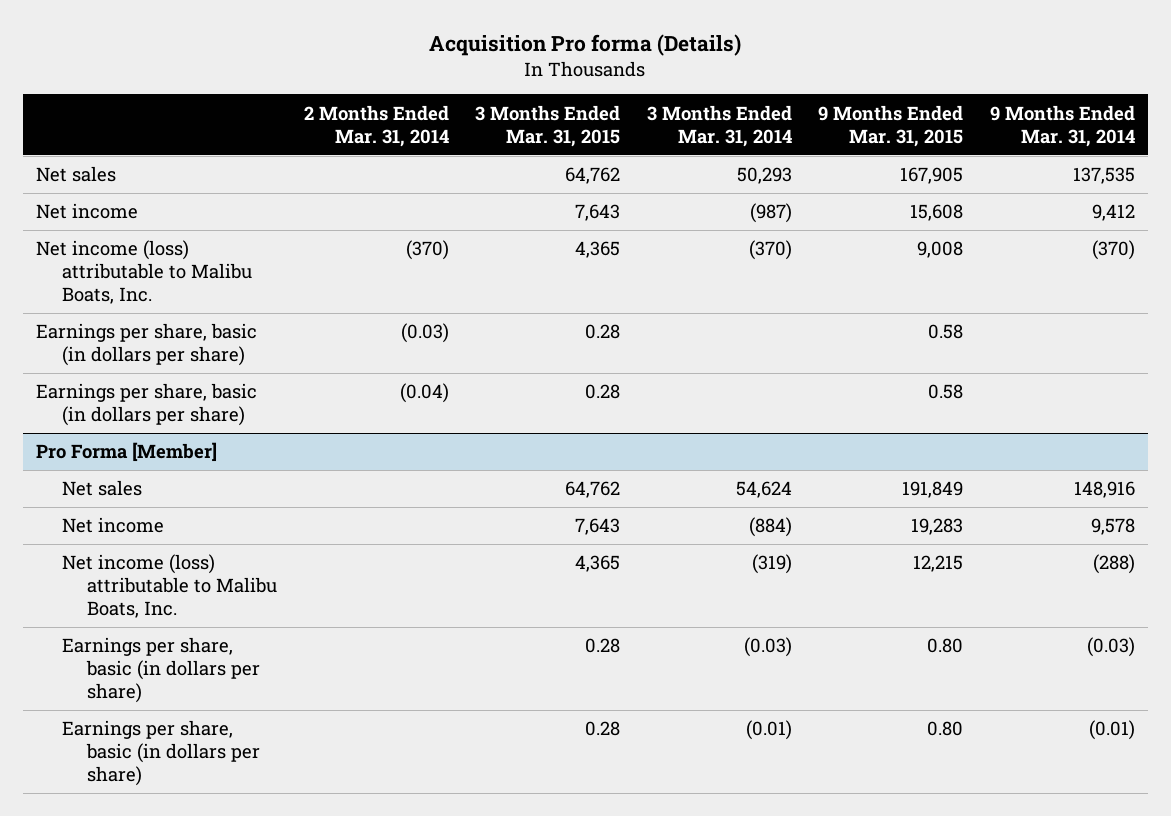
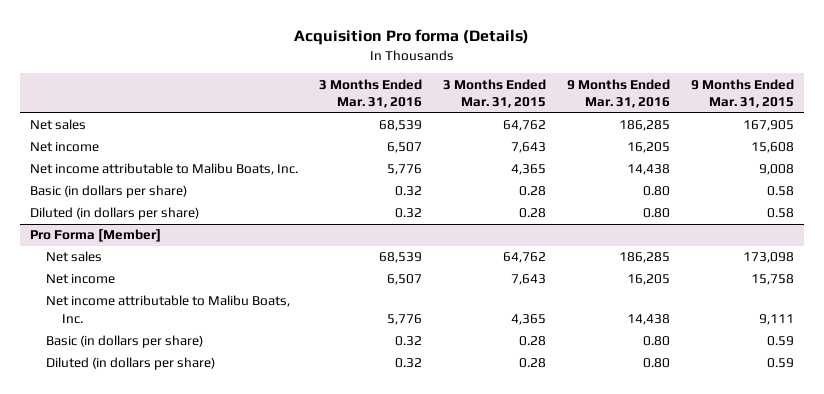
[303,104,449,147] 2 Months Ended Mar. 31, 2014 -> none
[646,104,792,147] 3 Months Ended Mar. 31, 2014 -> none
[989,104,1135,147] 9 Months Ended Mar. 31, 2014 -> none
none -> [319,78,423,109] 3 Months Ended Mar. 31, 2016
none -> [566,78,670,109] 9 Months Ended Mar. 31, 2016
[35,240,252,305] Net income (loss) attributable to Malibu Boats, Inc. -> [30,163,299,176] Net income attributable to Malibu Boats, Inc.
[35,323,257,367] Earnings per share, basic (in dollars per share) -> [30,185,188,199] Basic (in dollars per share)
[35,383,257,427] Earnings per share, basic (in dollars per share) -> [30,207,200,221] Diluted (in dollars per share)
[902,481,964,499] 191,849 -> [742,252,794,264] 173,098
[911,518,964,536] 19,283 -> [750,274,794,286] 15,758
[61,554,278,619] Net income (loss) attributable to Malibu Boats, Inc. -> [46,295,291,325] Net income attributable to Malibu Boats, Inc.
[913,555,964,573] 12,215 -> [758,314,794,326] 9,111
[61,637,261,704] Earnings per share, basic (in dollars per share) -> [46,335,204,349] Basic (in dollars per share)
[927,638,964,654] 0.80 -> [766,336,794,347] 0.59
[61,720,261,787] Earnings per share, basic (in dollars per share) -> [46,357,216,371] Diluted (in dollars per share)
[927,721,964,737] 0.80 -> [766,358,794,369] 0.59

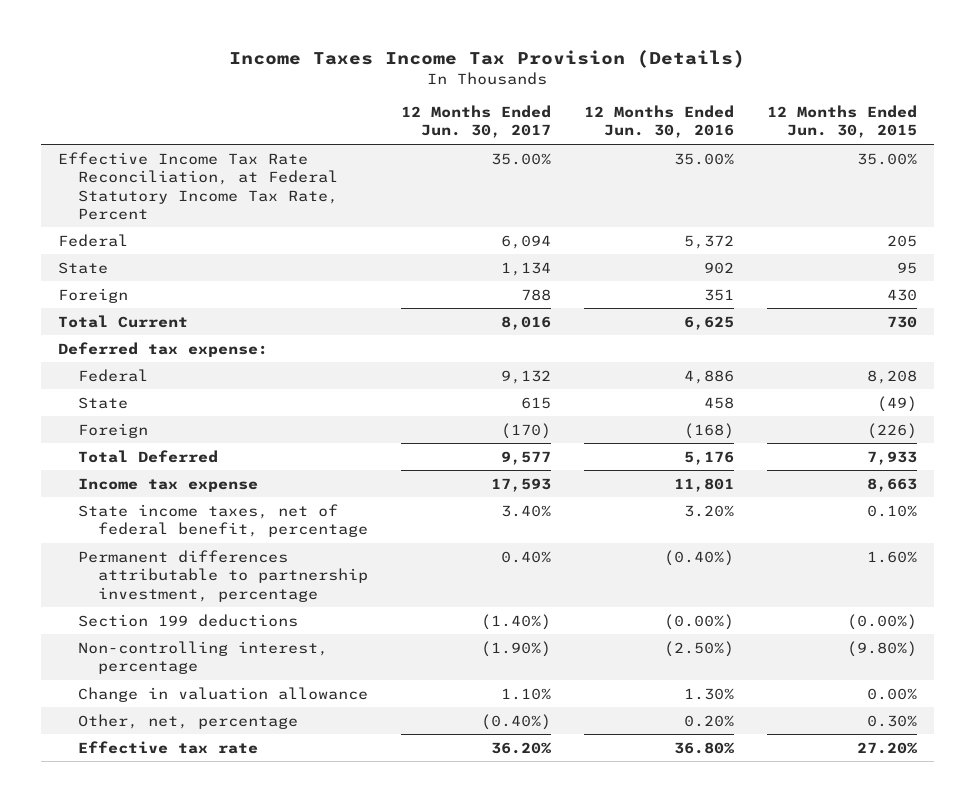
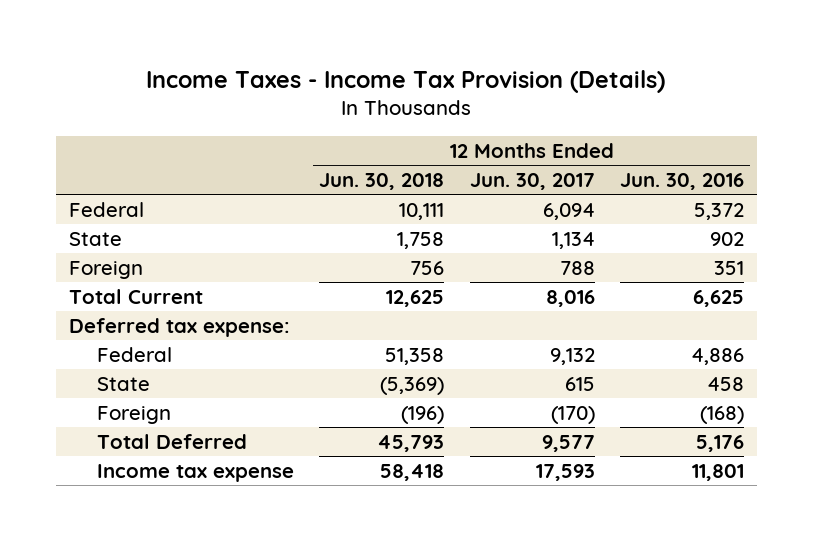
[229,49,746,68] Income Taxes Income Tax Provision (Details) -> [146,69,666,93] Income Taxes - Income Tax Provision (Details)
[767,105,918,139] 12 Months Ended Jun. 30, 2015 -> none
none -> [319,172,445,190] Jun. 30, 2018
[57,151,338,220] Effective Income Tax Rate Reconciliation, at Federal Statutory Income Tax Rate, Percent -> none
[77,503,368,538] State income taxes, net of federal benefit, percentage -> none
[77,549,368,602] Permanent differences attributable to partnership investment, percentage -> none
[77,613,298,627] Section 199 deductions -> none
[77,640,328,675] Non-controlling interest, percentage -> none
[77,686,368,702] Change in valuation allowance -> none
[77,713,298,729] Other, net, percentage -> none
[77,740,258,754] Effective tax rate -> none

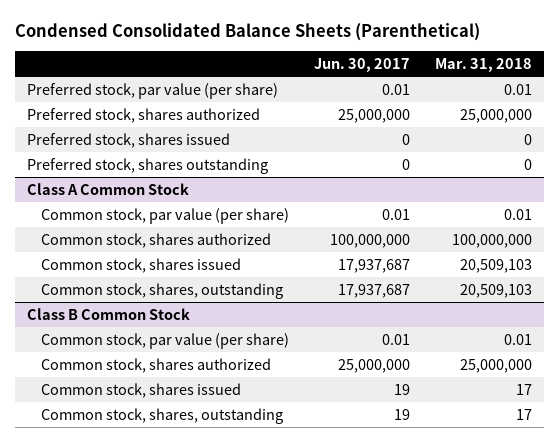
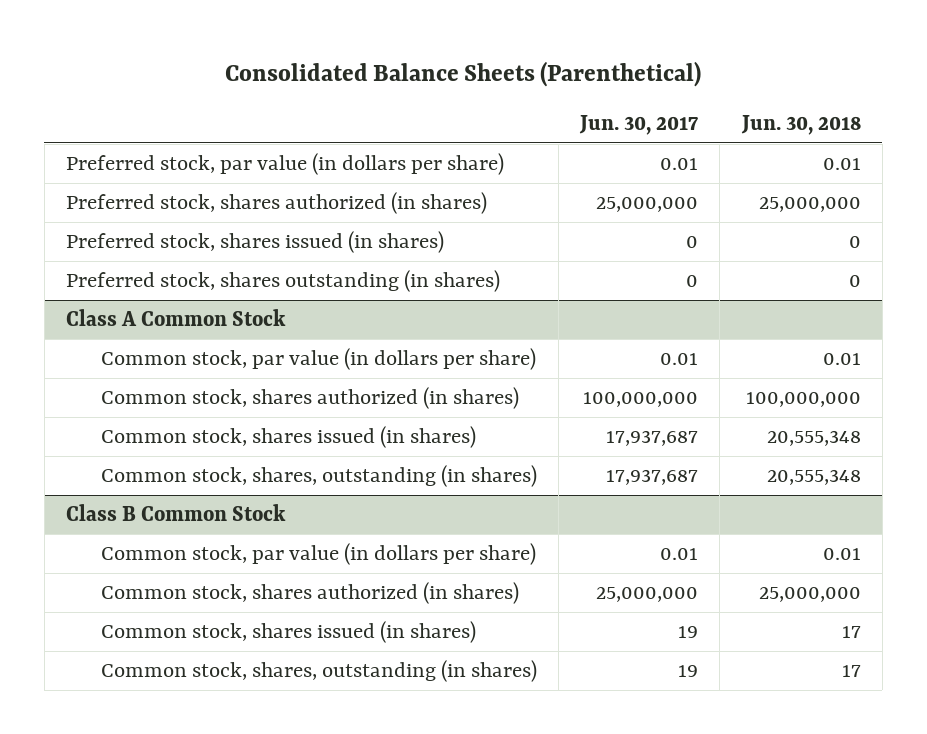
[14,22,480,41] Condensed Consolidated Balance Sheets (Parenthetical) -> [225,60,702,87] Consolidated Balance Sheets (Parenthetical)
[434,57,532,72] Mar. 31, 2018 -> none
none -> [740,115,861,136] Jun. 30, 2018
[27,82,279,99] Preferred stock, par value (per share) -> [65,153,504,176] Preferred stock, par value (in dollars per share)
[27,107,261,123] Preferred stock, shares authorized -> [65,192,487,215] Preferred stock, shares authorized (in shares)
[27,132,231,148] Preferred stock, shares issued -> [65,231,444,254] Preferred stock, shares issued (in shares)
[27,157,269,174] Preferred stock, shares outstanding -> [65,270,500,293] Preferred stock, shares outstanding (in shares)
[40,207,289,224] Common stock, par value (per share) -> [100,348,536,371] Common stock, par value (in dollars per share)
[40,232,271,248] Common stock, shares authorized -> [100,387,519,410] Common stock, shares authorized (in shares)
[40,257,241,273] Common stock, shares issued -> [100,426,476,449] Common stock, shares issued (in shares)
[40,282,283,299] Common stock, shares, outstanding -> [100,465,537,488] Common stock, shares, outstanding (in shares)
[40,332,289,349] Common stock, par value (per share) -> [100,543,536,566] Common stock, par value (in dollars per share)
[40,357,271,373] Common stock, shares authorized -> [100,582,519,605] Common stock, shares authorized (in shares)
[40,382,241,398] Common stock, shares issued -> [100,621,476,644] Common stock, shares issued (in shares)
[40,407,283,424] Common stock, shares, outstanding -> [100,660,537,683] Common stock, shares, outstanding (in shares)

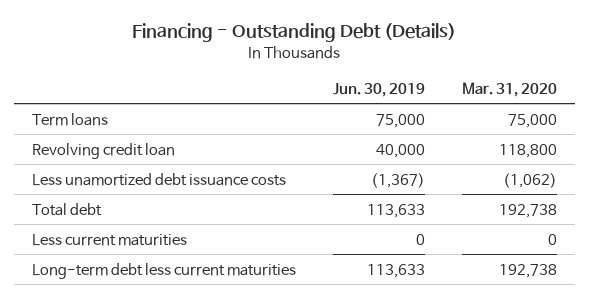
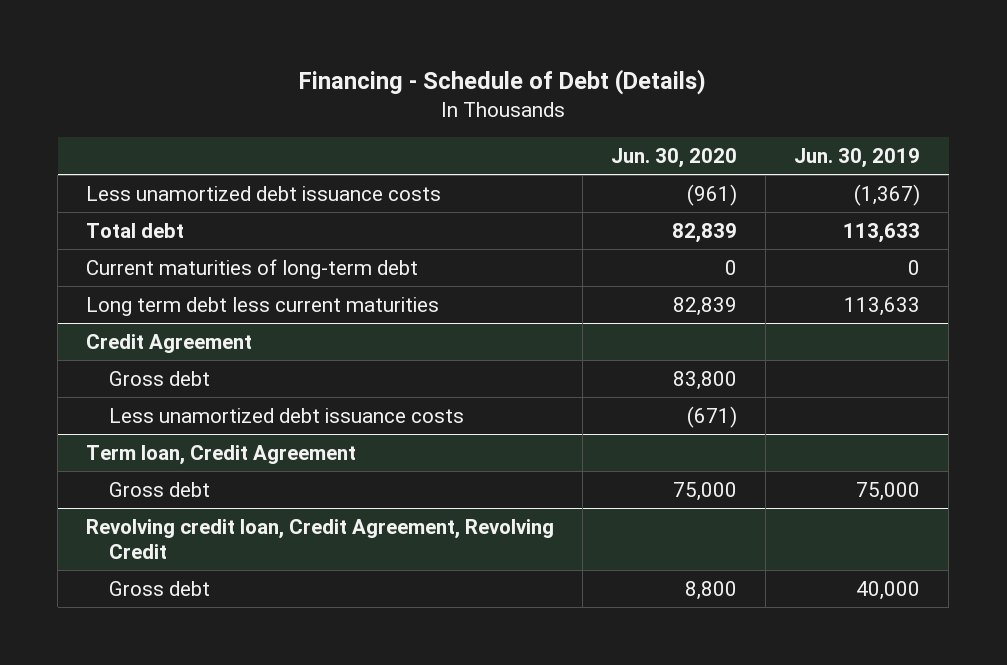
[132,23,457,43] Financing - Outstanding Debt (Details) -> [299,69,707,96] Financing - Schedule of Debt (Details)
[461,81,557,97] Mar. 31, 2020 -> none
none -> [611,147,738,168] Jun. 30, 2020
[32,112,109,126] Term loans -> none
[32,142,176,159] Revolving credit loan -> none
[32,233,188,246] Less current maturities -> [86,258,419,279] Current maturities of long-term debt
[32,262,297,279] Long-term debt less current maturities -> [86,296,440,316] Long term debt less current maturities
none -> [86,333,253,353] Credit Agreement
none -> [108,370,210,386] Gross debt
none -> [108,407,464,423] Less unamortized debt issuance costs
none -> [86,444,357,465] Term loan, Credit Agreement
none -> [108,481,210,497] Gross debt
none -> [86,518,555,560] Revolving credit loan, Credit Agreement, Revolving Credit
none -> [108,580,210,596] Gross debt

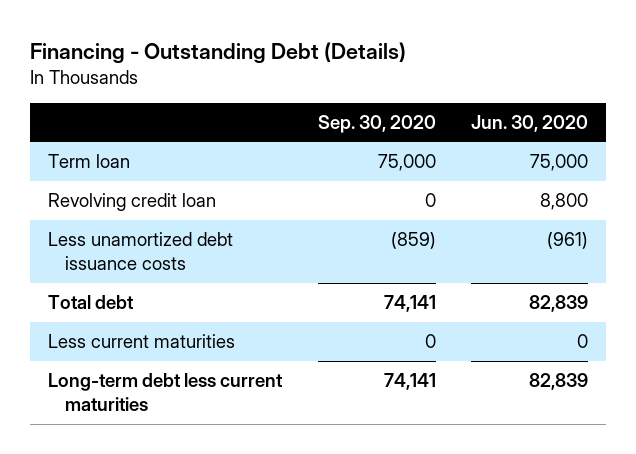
[299,69,707,96] Financing - Schedule of Debt (Details) -> [30,41,407,64] Financing - Outstanding Debt (Details)
[794,147,921,168] Jun. 30, 2019 -> none
none -> [317,114,436,133] Sep. 30, 2020
none -> [47,154,130,169] Term loan
none -> [47,193,216,212] Revolving credit loan
[86,333,253,353] Credit Agreement -> none
[108,370,210,386] Gross debt -> none
[108,407,464,423] Less unamortized debt issuance costs -> none
[86,444,357,465] Term loan, Credit Agreement -> none
[108,481,210,497] Gross debt -> none
[86,518,555,560] Revolving credit loan, Credit Agreement, Revolving Credit -> none
[108,580,210,596] Gross debt -> none
[86,258,419,279] Current maturities of long-term debt -> [47,334,235,349] Less current maturities
[86,296,440,316] Long term debt less current maturities -> [47,373,283,412] Long-term debt less current maturities

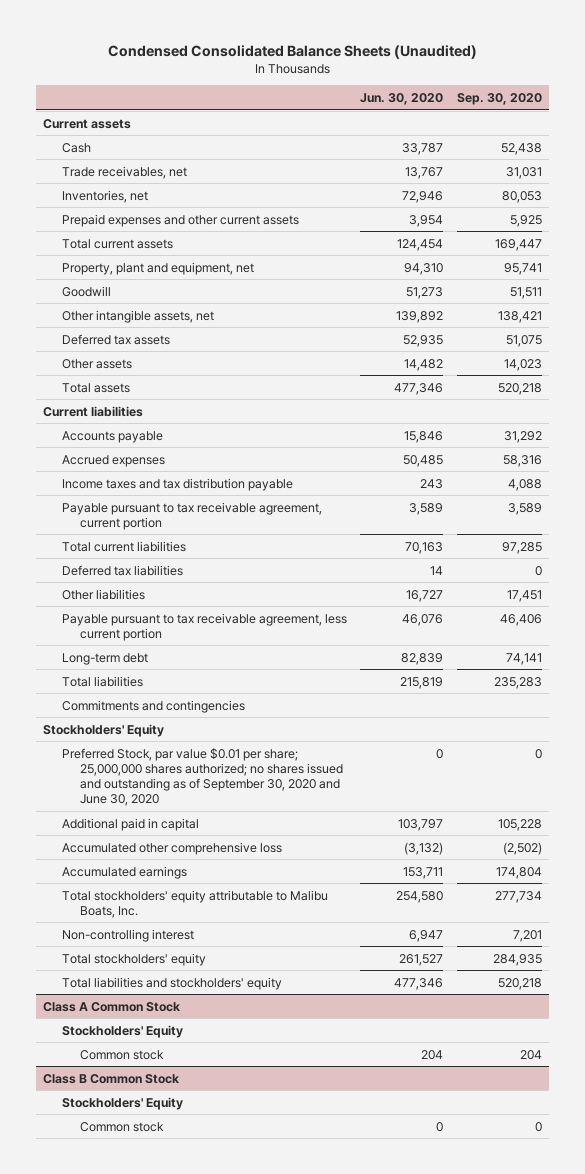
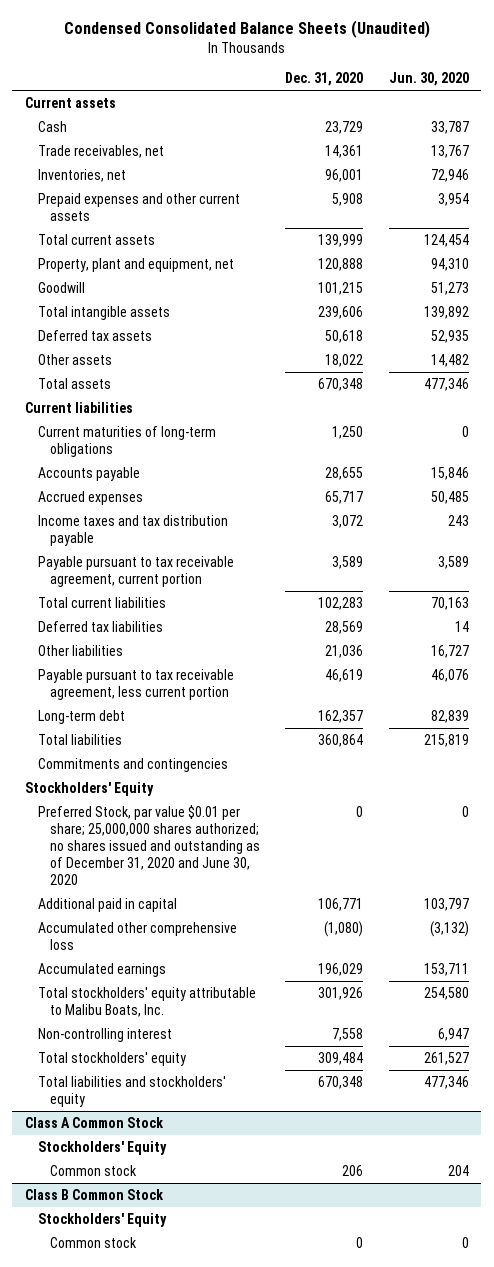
[457,92,543,105] Sep. 30, 2020 -> none
none -> [285,72,364,87] Dec. 31, 2020
[61,309,214,323] Other intangible assets, net -> [37,305,170,320] Total intangible assets
none -> [37,425,216,457] Current maturities of long-term obligations
[61,747,344,806] Preferred Stock, par value $0.01 per share; 25,000,000 shares authorized; no shares issued and outstanding as of September 30, 2020 and June 30, 2020 -> [37,804,261,885] Preferred Stock, par value $0.01 per share; 25,000,000 shares authorized; no shares issued and outstanding as of December 31, 2020 and June 30, 2020

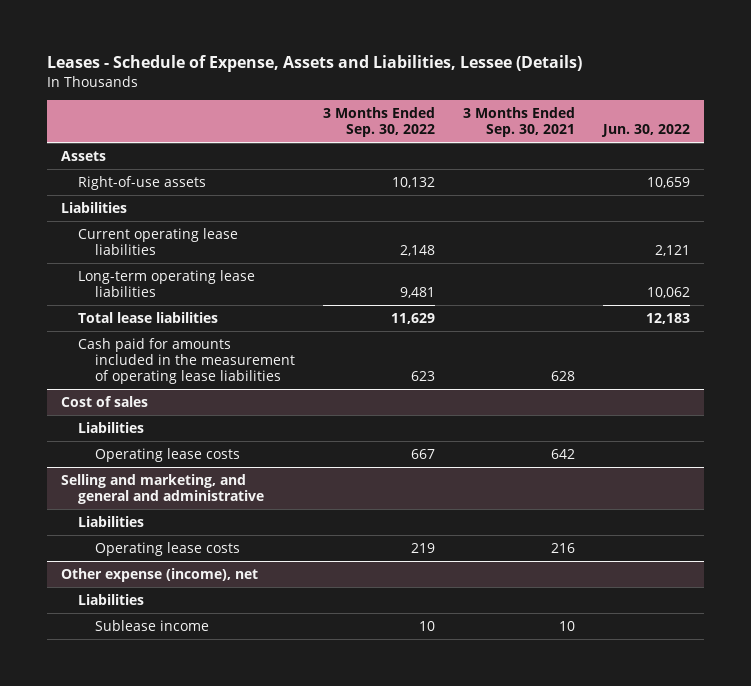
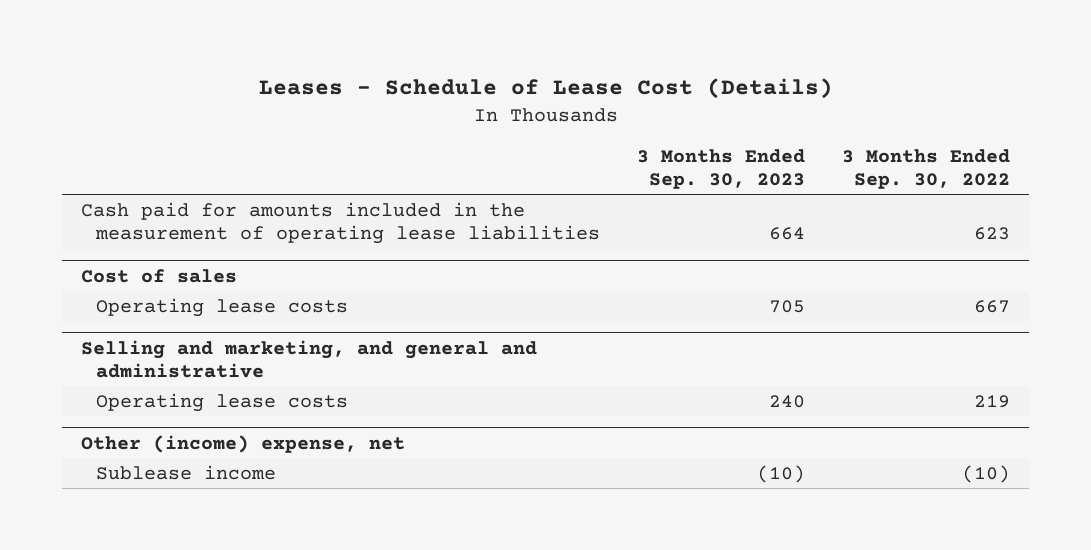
[47,55,583,73] Leases - Schedule of Expense, Assets and Liabilities, Lessee (Details) -> [258,77,833,99] Leases - Schedule of Lease Cost (Details)
[462,106,575,137] 3 Months Ended Sep. 30, 2021 -> none
[601,123,691,137] Jun. 30, 2022 -> none
none -> [636,148,805,190] 3 Months Ended Sep. 30, 2023
[61,150,107,161] Assets -> none
[78,175,207,190] Right-of-use assets -> none
[61,201,128,213] Liabilities -> none
[78,227,239,255] Current operating lease liabilities -> none
[78,269,256,297] Long-term operating lease liabilities -> none
[78,311,219,323] Total lease liabilities -> none
[78,421,145,433] Liabilities -> none
[78,515,145,527] Liabilities -> none
[78,593,145,605] Liabilities -> none
[61,567,259,582] Other expense (income), net -> [81,434,406,453] Other (income) expense, net
[418,620,435,631] 10 -> [962,464,1011,483] (10)

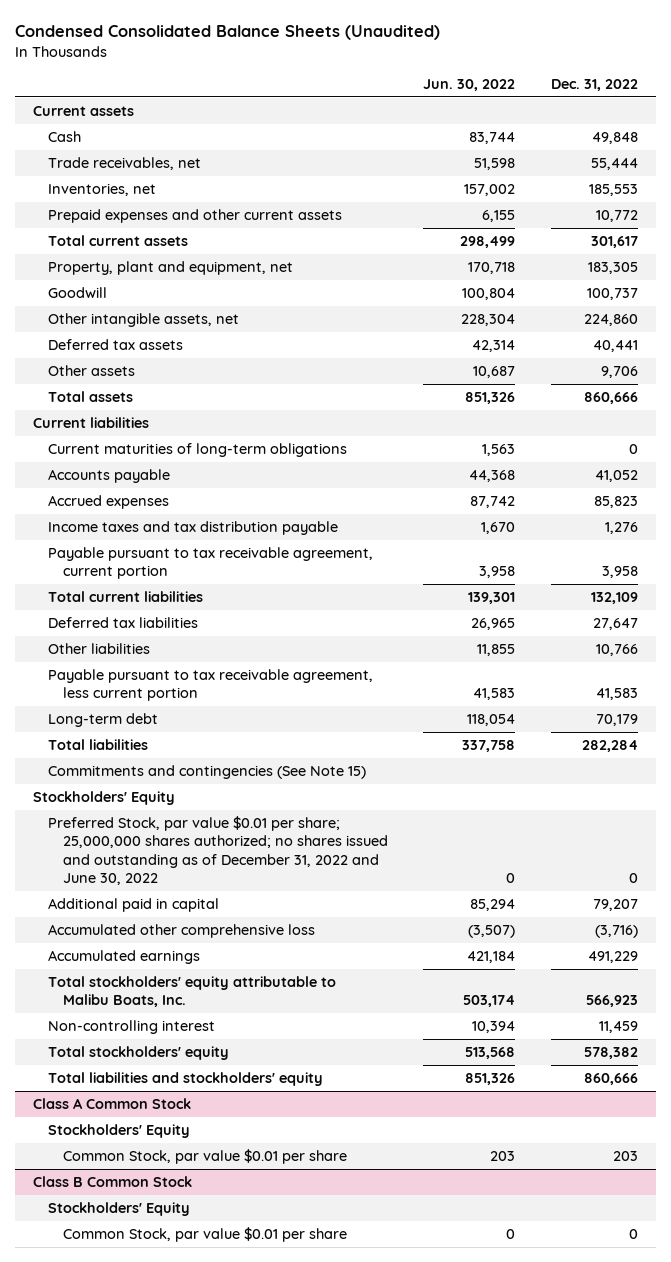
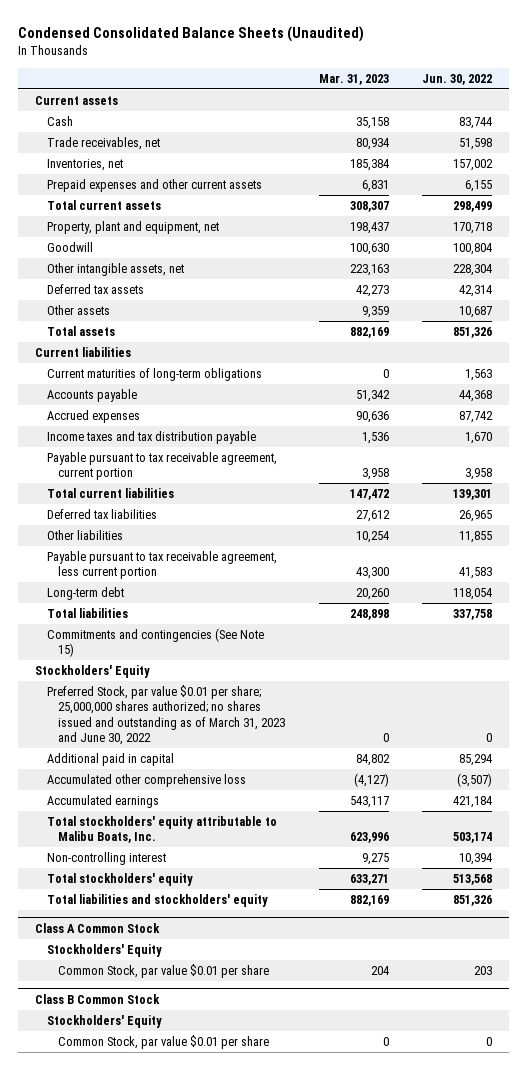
[551,79,639,92] Dec. 31, 2022 -> none
none -> [318,73,389,85] Mar. 31, 2023
[47,815,388,886] Preferred Stock, par value $0.01 per share; 25,000,000 shares authorized; no shares issued and outstanding as of December 31, 2022 and June 30, 2022 -> [46,685,285,745] Preferred Stock, par value $0.01 per share; 25,000,000 shares authorized; no shares issued and outstanding as of March 31, 2023 and June 30, 2022

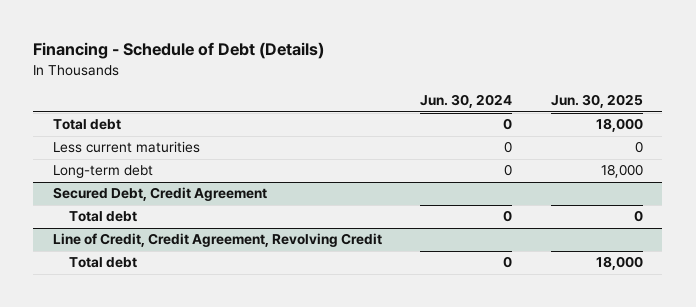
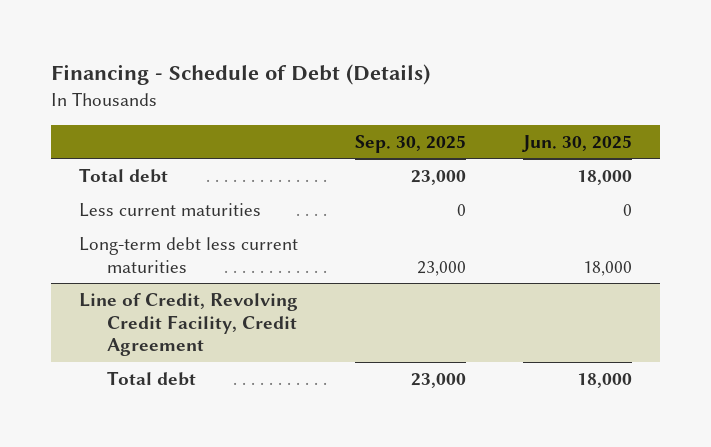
[420,94,513,109] Jun. 30, 2024 -> none
none -> [354,134,466,153] Sep. 30, 2025
[52,187,267,202] Secured Debt, Credit Agreement -> none
[68,211,137,223] Total debt -> none
[52,165,153,179] Long-term debt -> [79,236,299,273] Long-term debt less current maturities
[52,233,382,248] Line of Credit, Credit Agreement, Revolving Credit -> [79,292,299,357] Line of Credit, Revolving Credit Facility, Credit Agreement

